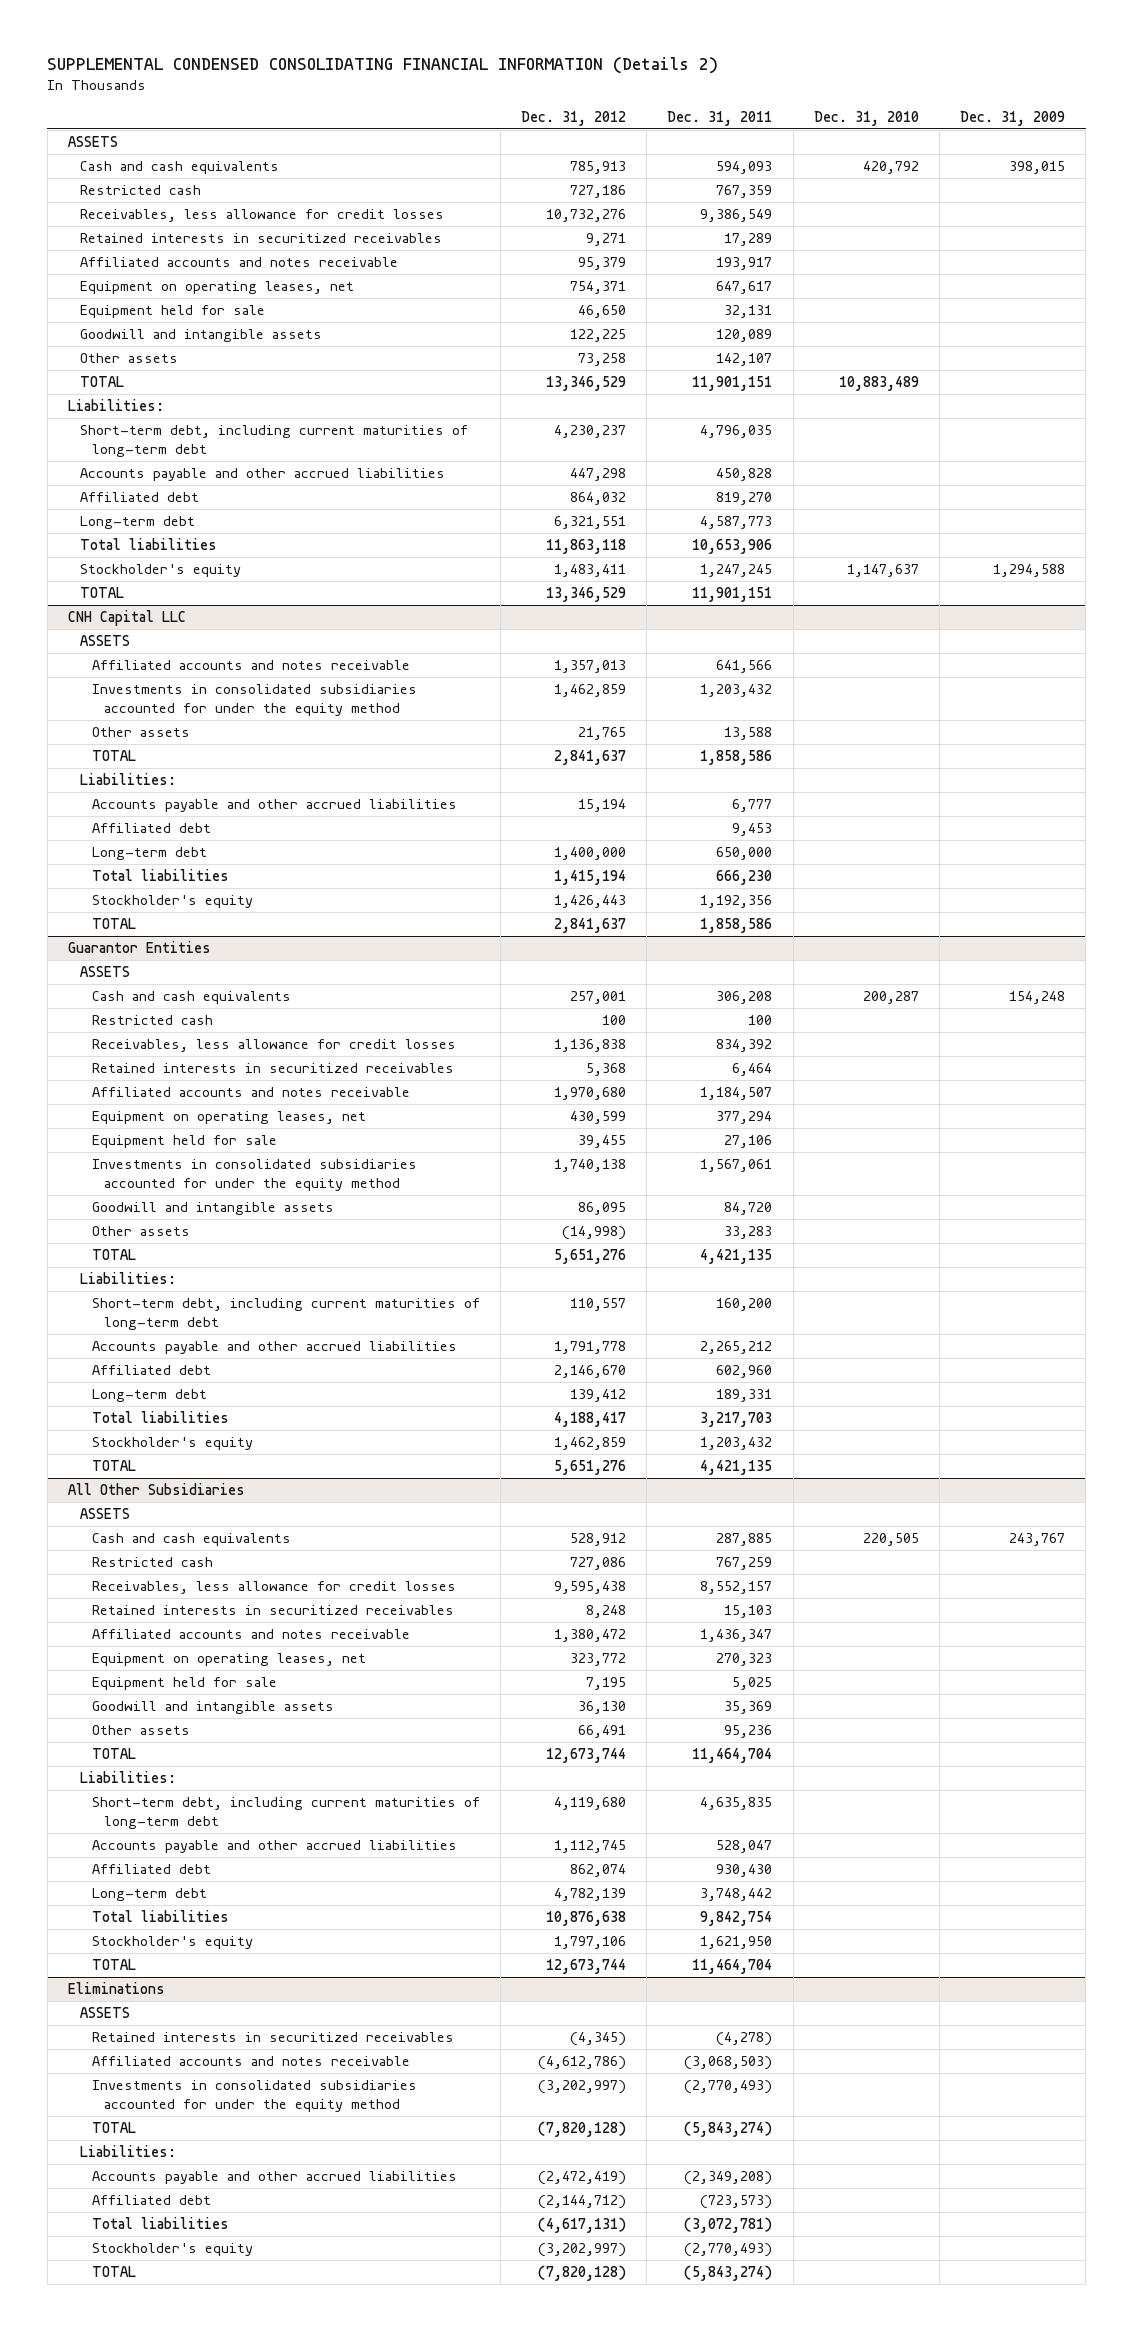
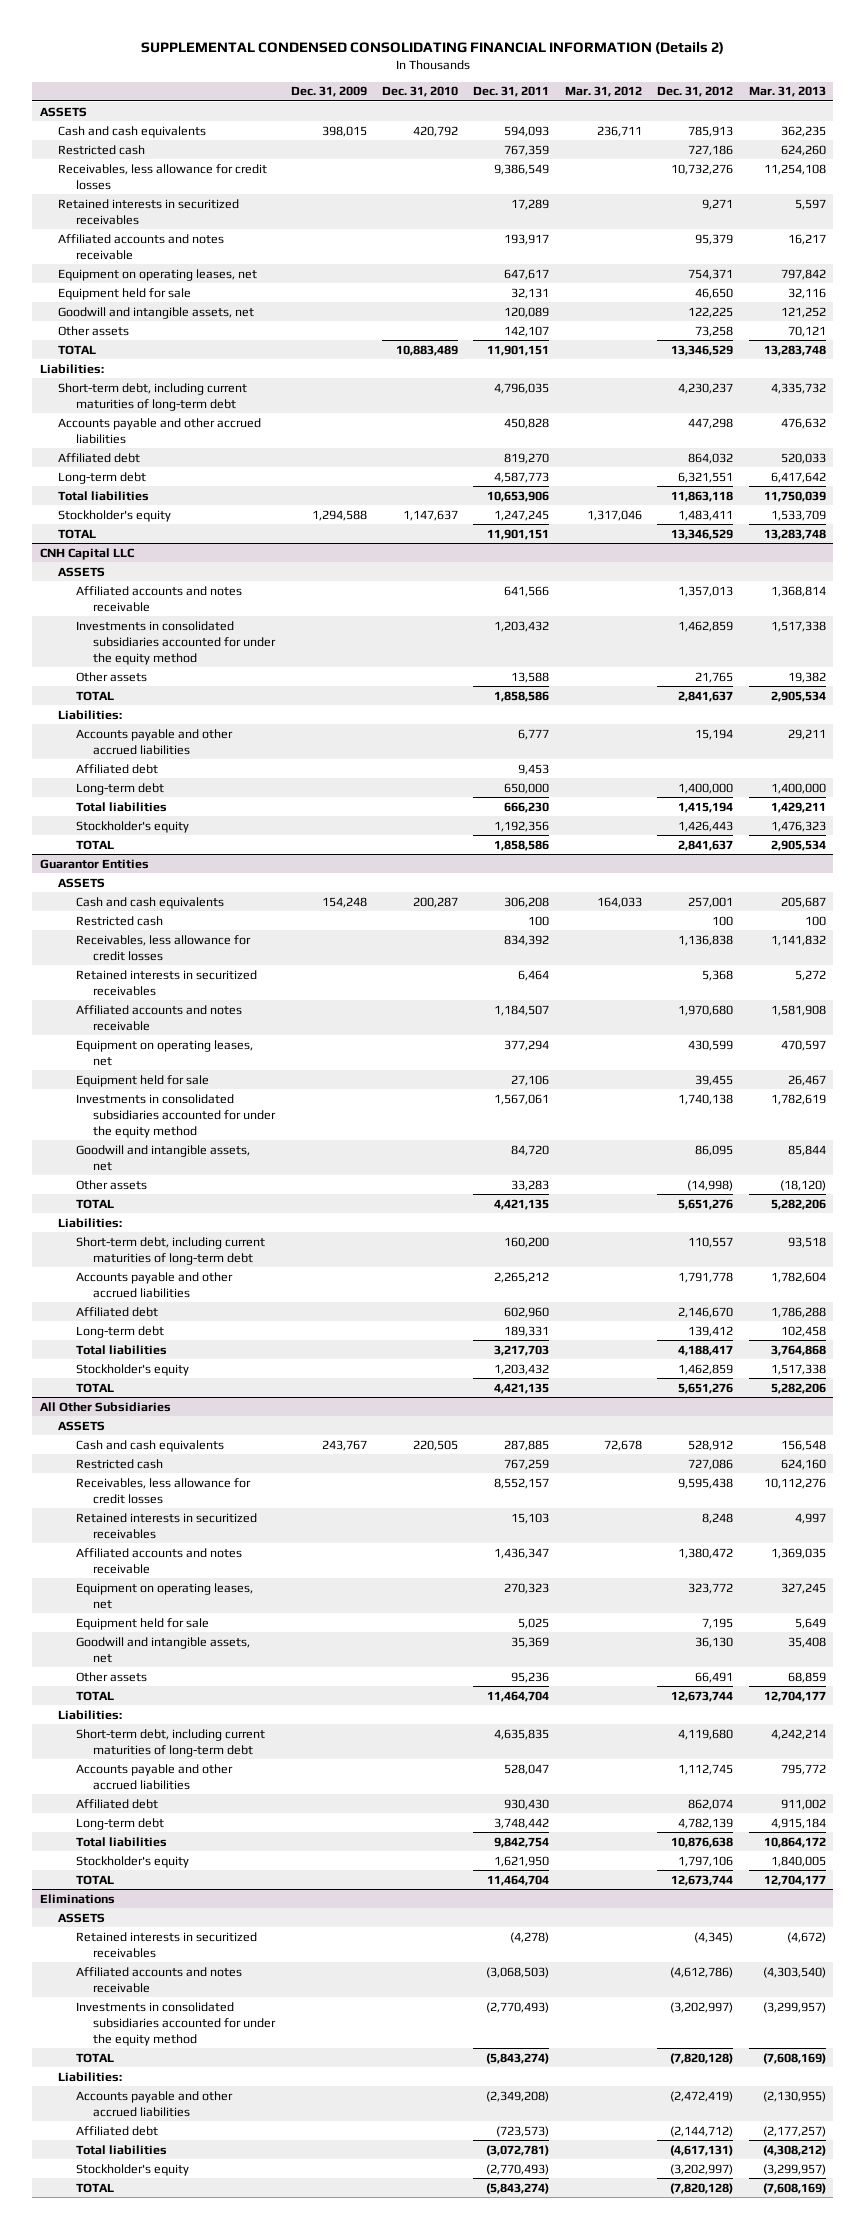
none -> [564,86,642,98] Mar. 31, 2012
none -> [748,86,826,98] Mar. 31, 2013
[79,329,322,343] Goodwill and intangible assets -> [57,306,254,319] Goodwill and intangible assets, net
[91,1202,334,1216] Goodwill and intangible assets -> [75,1144,250,1171] Goodwill and intangible assets, net
[91,1701,334,1715] Goodwill and intangible assets -> [75,1636,250,1663] Goodwill and intangible assets, net

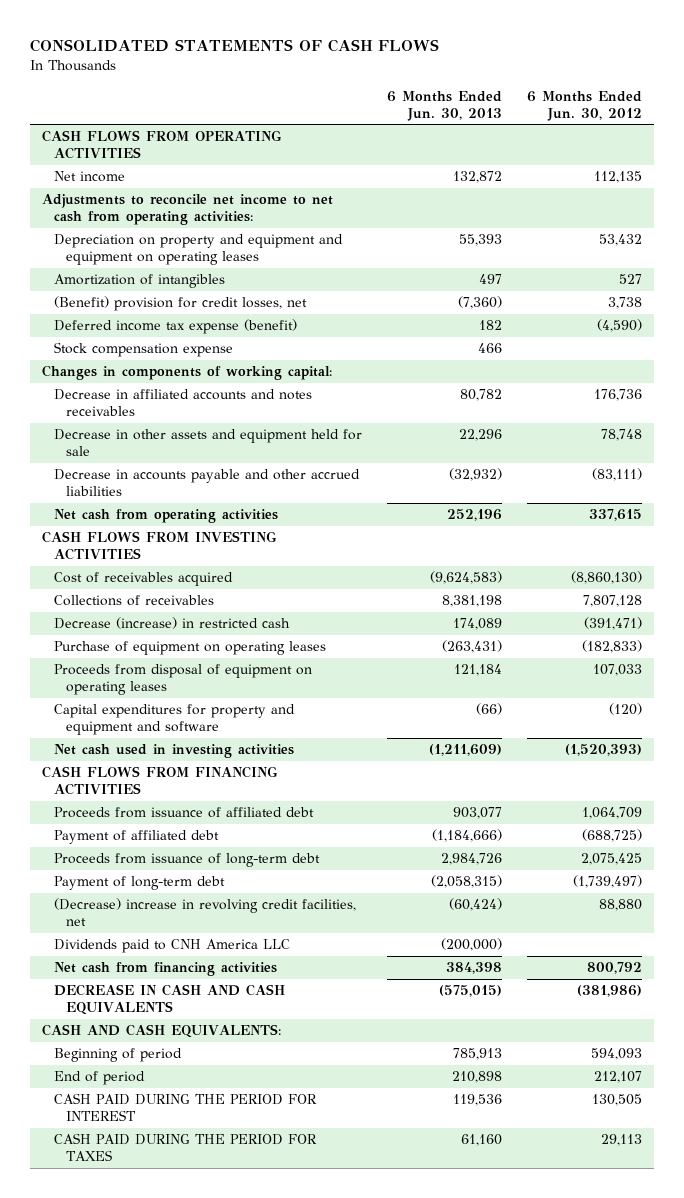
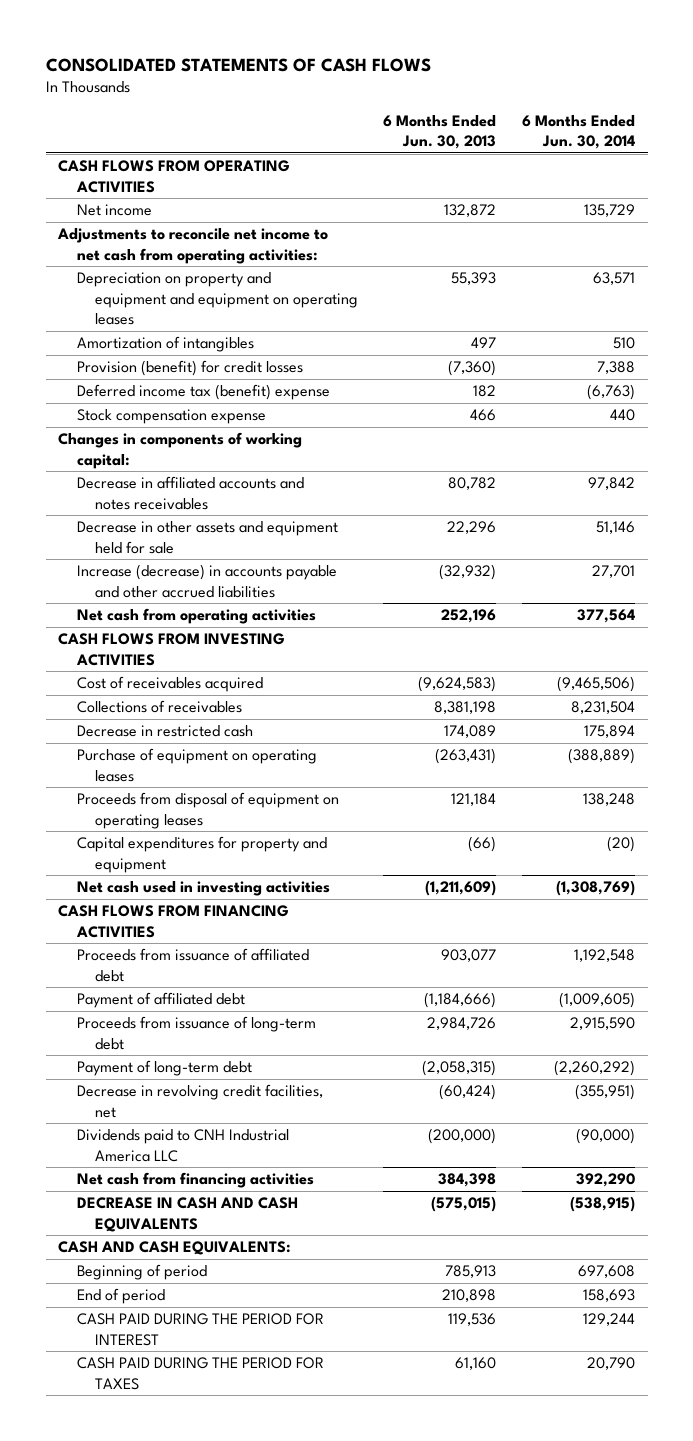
[526,90,642,121] 6 Months Ended Jun. 30, 2012 -> none
none -> [521,114,635,150] 6 Months Ended Jun. 30, 2014
[54,296,308,312] (Benefit) provision for credit losses, net -> [76,360,303,377] Provision (benefit) for credit losses
[54,319,298,335] Deferred income tax expense (benefit) -> [76,384,330,401] Deferred income tax (benefit) expense
[54,469,361,497] Decrease in accounts payable and other accrued liabilities -> [76,564,337,598] Increase (decrease) in accounts payable and other accrued liabilities
[54,617,291,630] Decrease (increase) in restricted cash -> [76,725,253,738] Decrease in restricted cash
[54,704,296,736] Capital expenditures for property and equipment and software -> [76,836,327,873] Capital expenditures for property and equipment
[54,898,357,927] (Decrease) increase in revolving credit facilities, net -> [76,1084,323,1118] Decrease in revolving credit facilities, net
[54,939,291,954] Dividends paid to CNH America LLC -> [76,1129,289,1162] Dividends paid to CNH Industrial America LLC

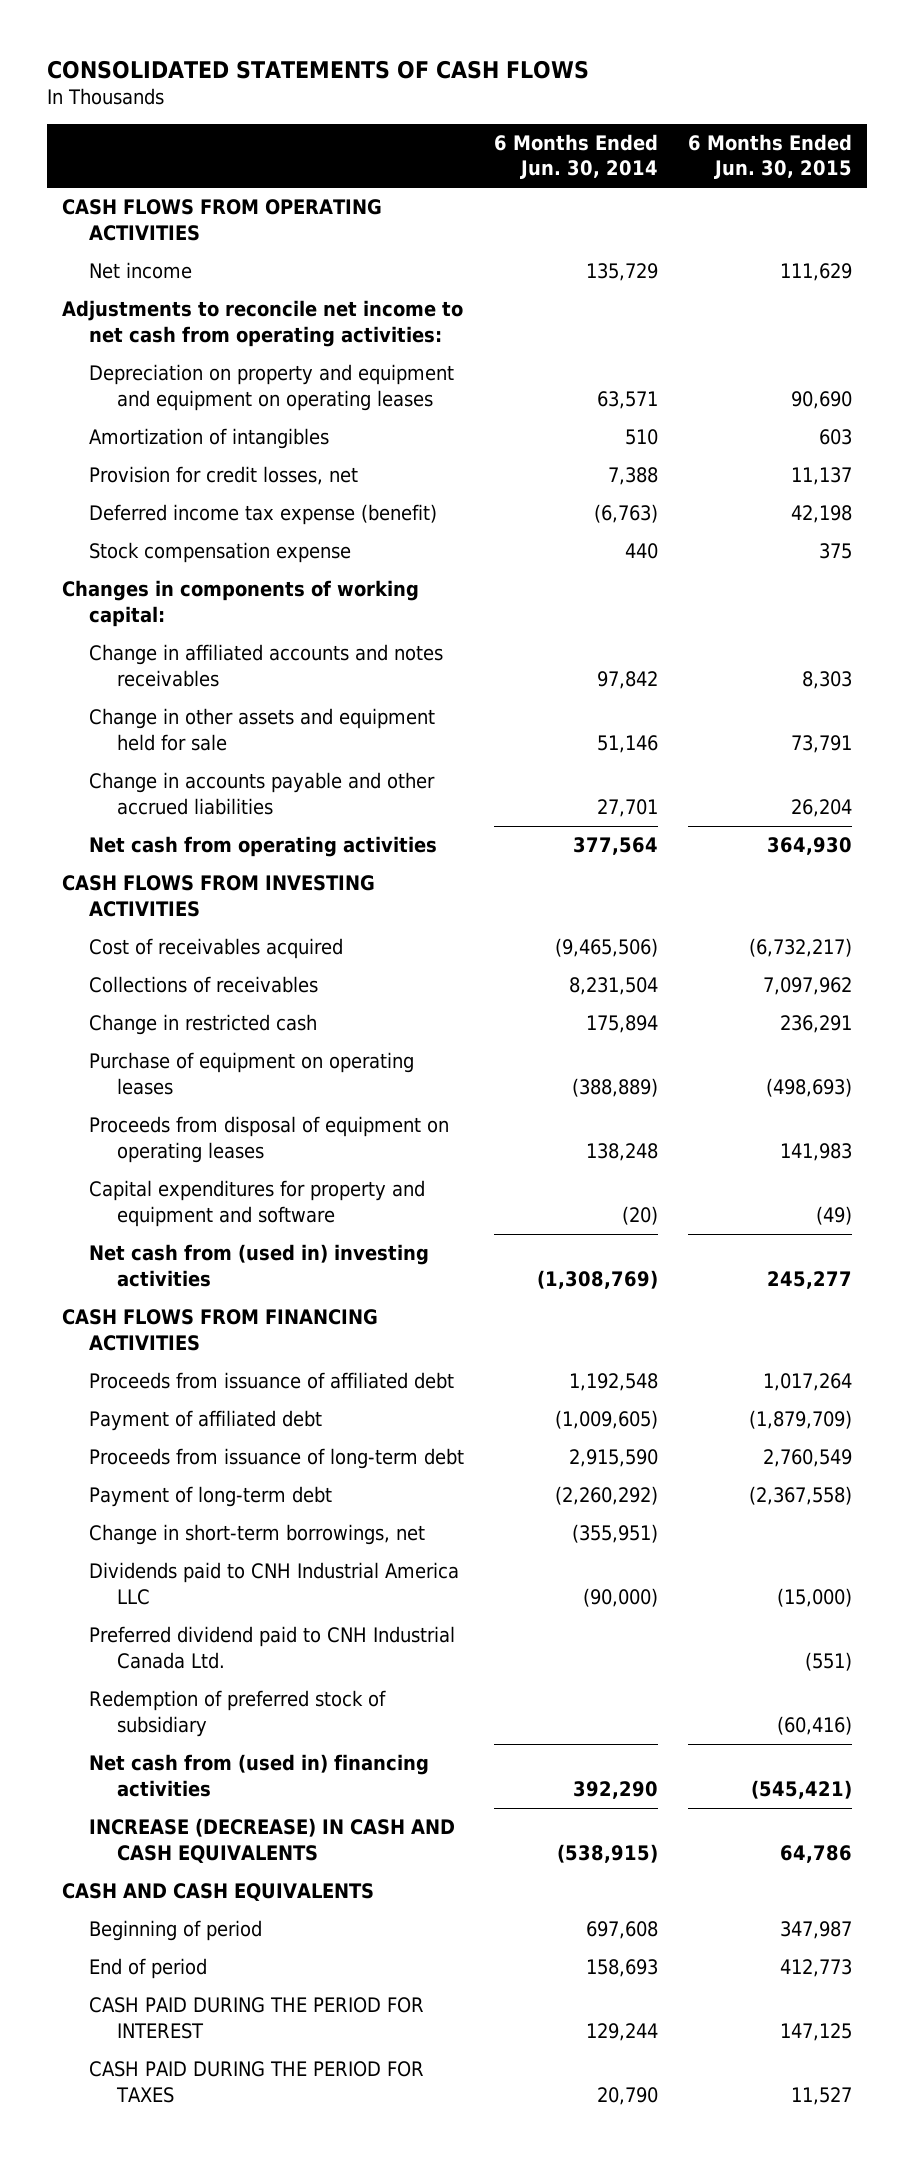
[383,114,497,150] 6 Months Ended Jun. 30, 2013 -> none
none -> [687,133,852,180] 6 Months Ended Jun. 30, 2015
[76,360,303,377] Provision (benefit) for credit losses -> [89,466,359,486] Provision for credit losses, net
[76,384,330,401] Deferred income tax (benefit) expense -> [89,504,438,526] Deferred income tax expense (benefit)
[76,476,304,510] Decrease in affiliated accounts and notes receivables -> [89,644,444,687] Change in affiliated accounts and notes receivables
[76,521,338,554] Decrease in other assets and equipment held for sale -> [89,708,436,751] Change in other assets and equipment held for sale
[76,564,337,598] Increase (decrease) in accounts payable and other accrued liabilities -> [89,772,436,815] Change in accounts payable and other accrued liabilities
[76,725,253,738] Decrease in restricted cash -> [89,1014,318,1036] Change in restricted cash
[76,836,327,873] Capital expenditures for property and equipment -> [89,1180,426,1227] Capital expenditures for property and equipment and software
[76,881,330,897] Net cash used in investing activities -> [89,1244,430,1287] Net cash from (used in) investing activities
[76,1084,323,1118] Decrease in revolving credit facilities, net -> [89,1524,426,1546] Change in short-term borrowings, net
none -> [89,1626,456,1669] Preferred dividend paid to CNH Industrial Canada Ltd.
none -> [89,1690,387,1737] Redemption of preferred stock of subsidiary
[76,1172,314,1189] Net cash from financing activities -> [89,1754,430,1797] Net cash from (used in) financing activities
[76,1197,298,1232] DECREASE IN CASH AND CASH EQUIVALENTS -> [89,1818,456,1863] INCREASE (DECREASE) IN CASH AND CASH EQUIVALENTS
[58,1241,292,1256] CASH AND CASH EQUIVALENTS: -> [61,1883,374,1902] CASH AND CASH EQUIVALENTS

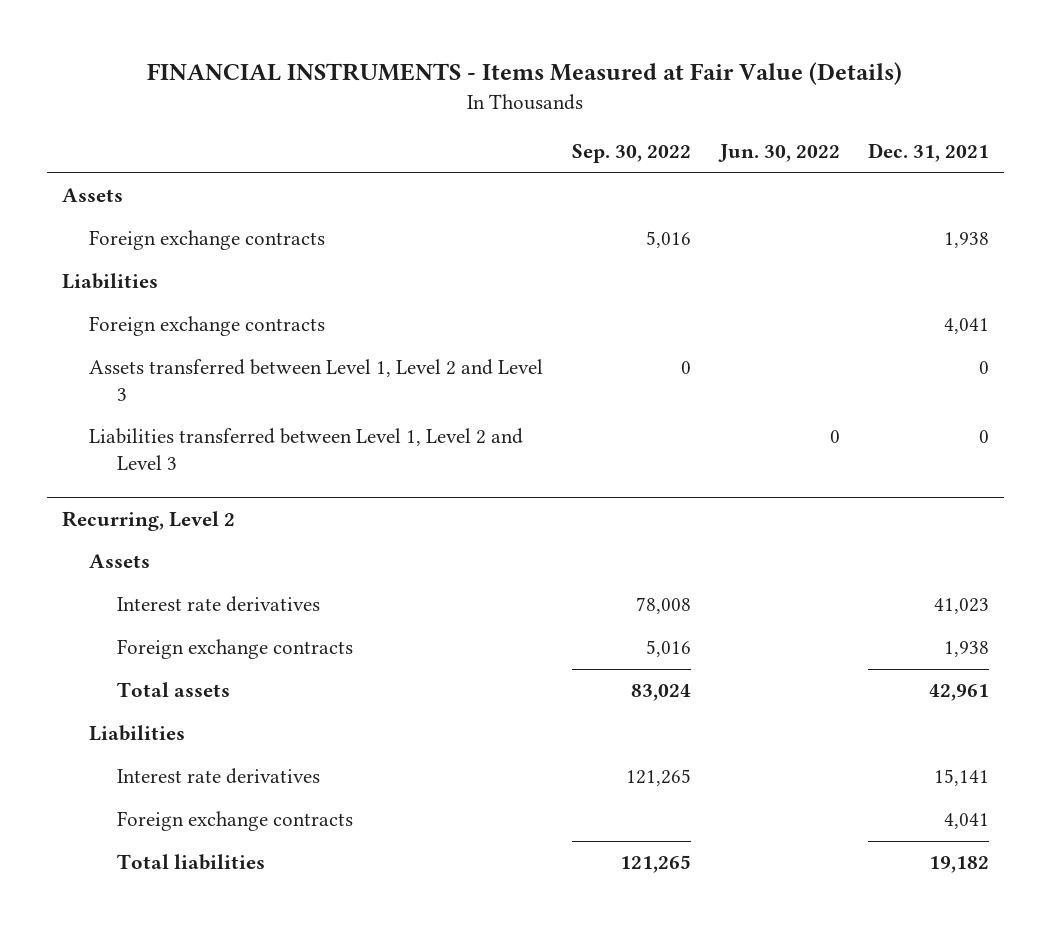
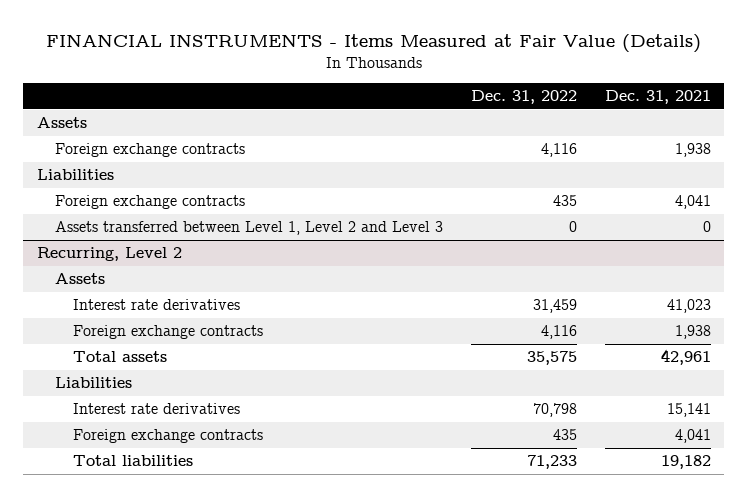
[571,143,691,163] Sep. 30, 2022 -> none
[717,143,840,162] Jun. 30, 2022 -> none
none -> [470,90,577,105] Dec. 31, 2022
[89,428,524,470] Liabilities transferred between Level 1, Level 2 and Level 3 -> none

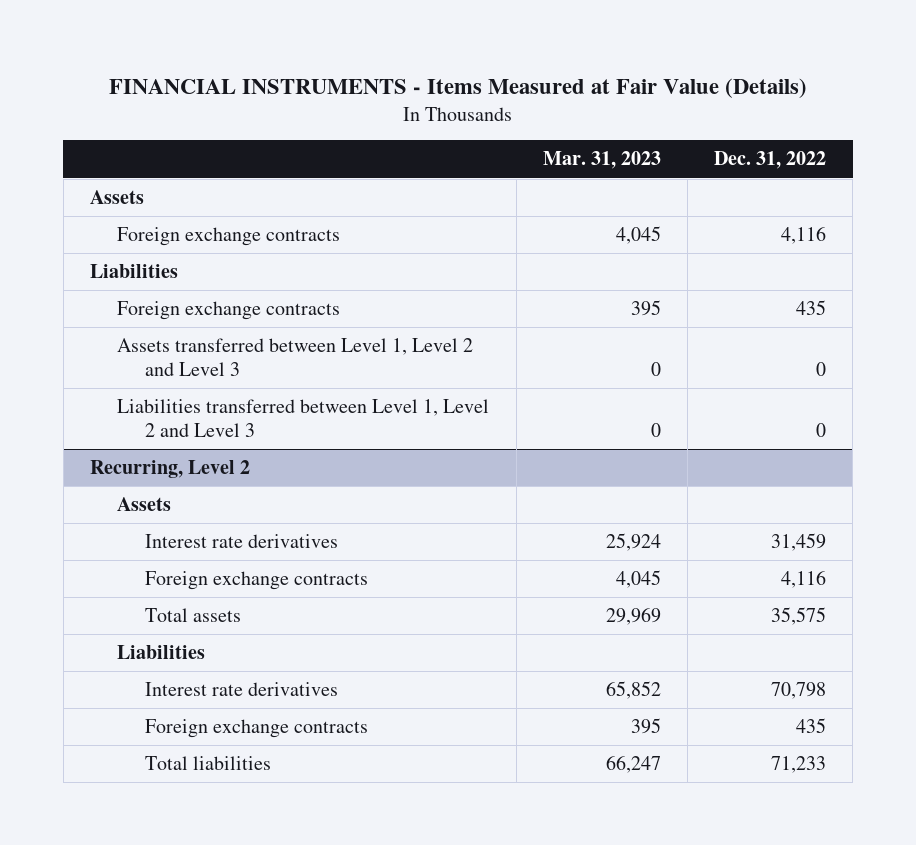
[604,90,711,105] Dec. 31, 2021 -> none
none -> [542,151,661,170] Mar. 31, 2023
none -> [117,399,490,438] Liabilities transferred between Level 1, Level 2 and Level 3

